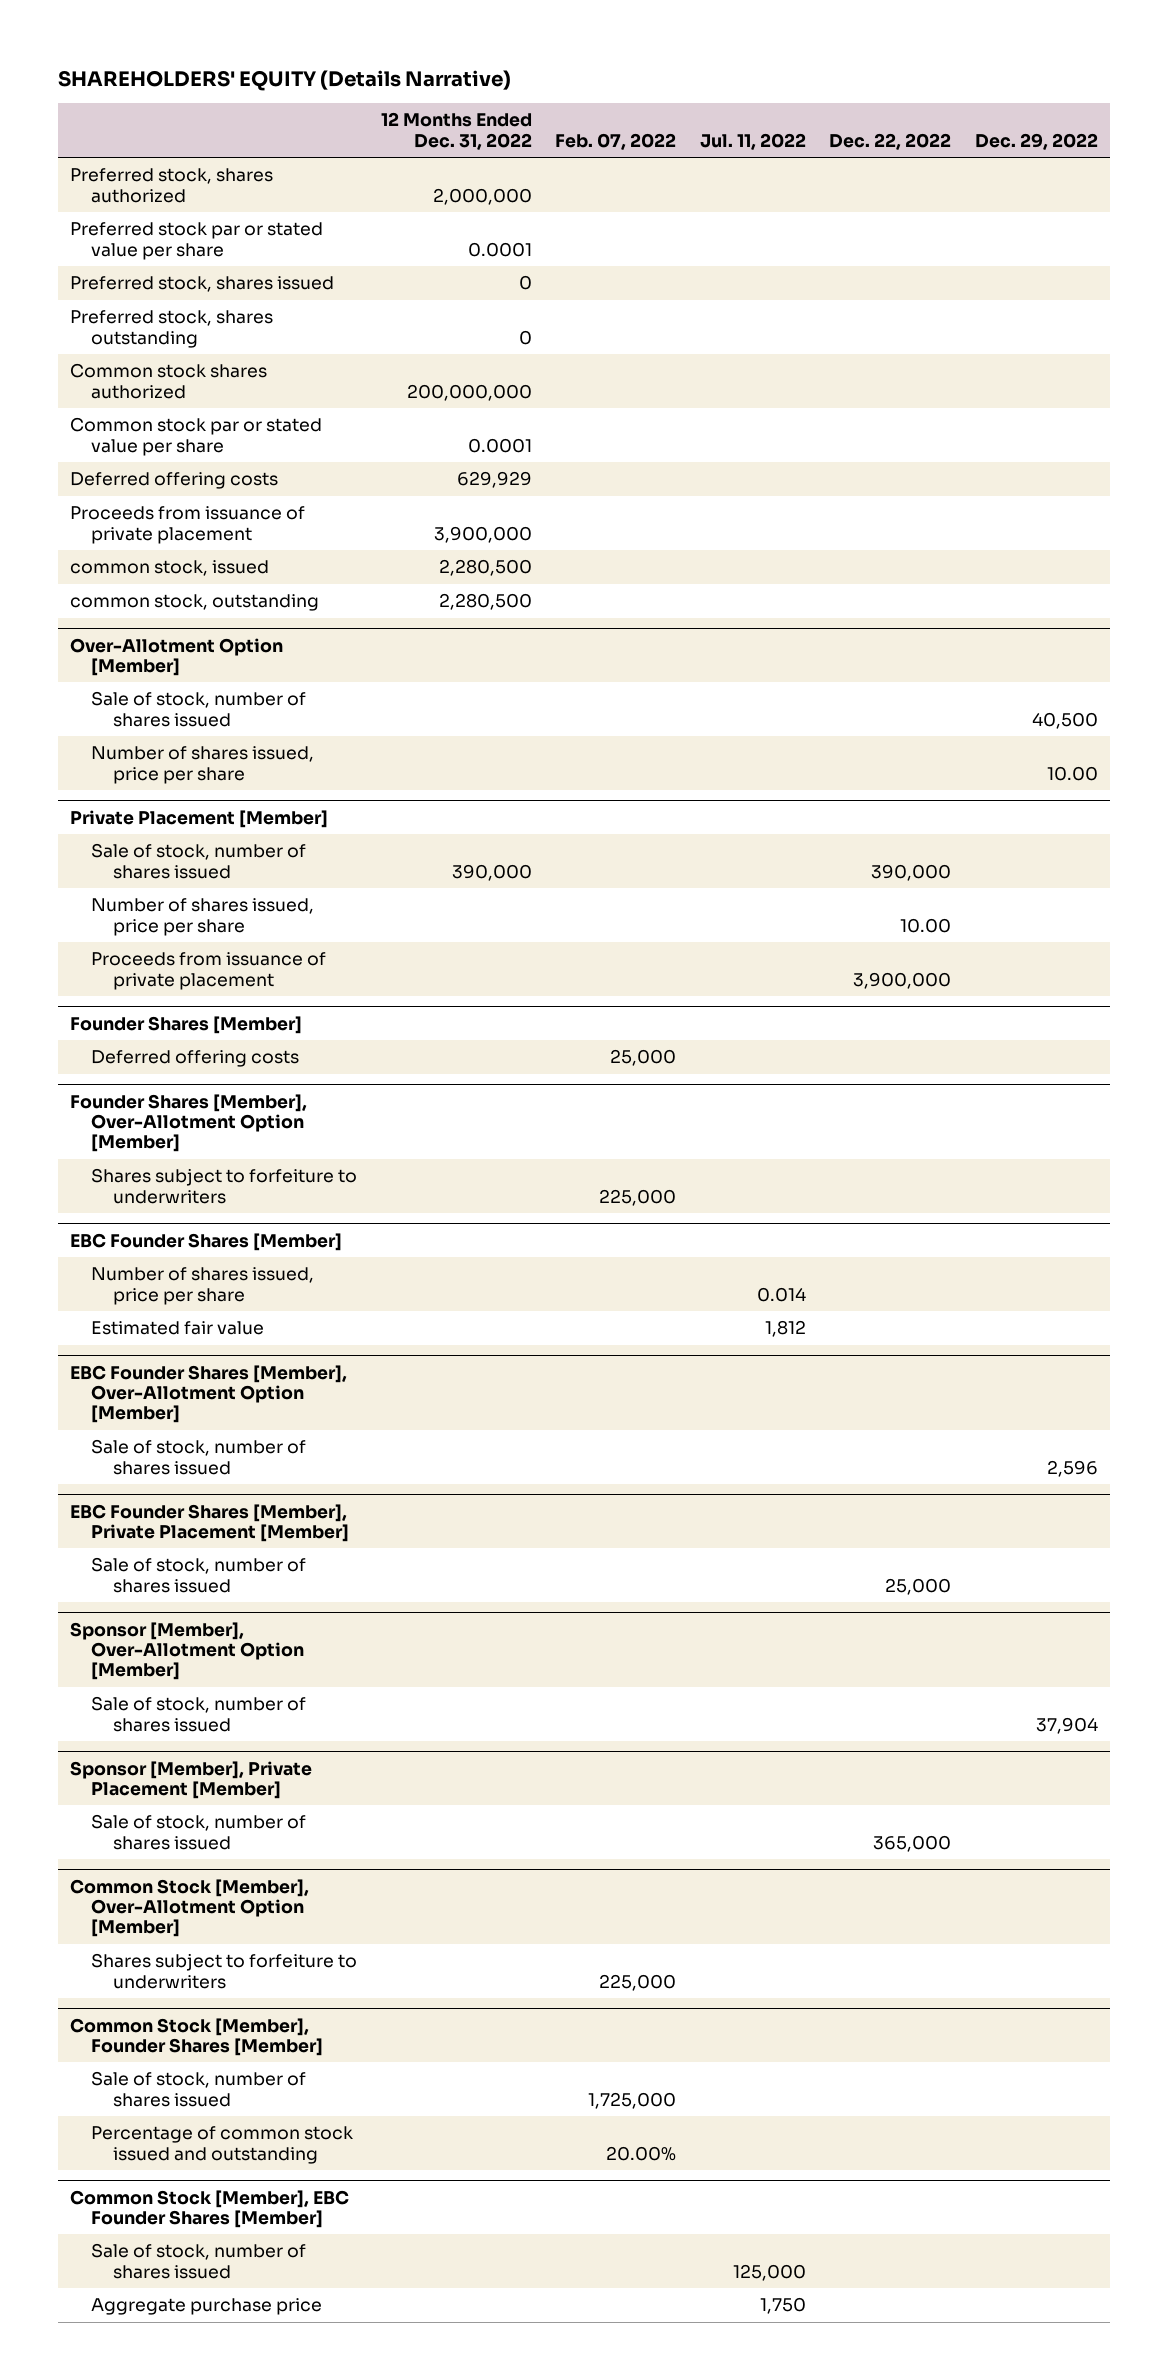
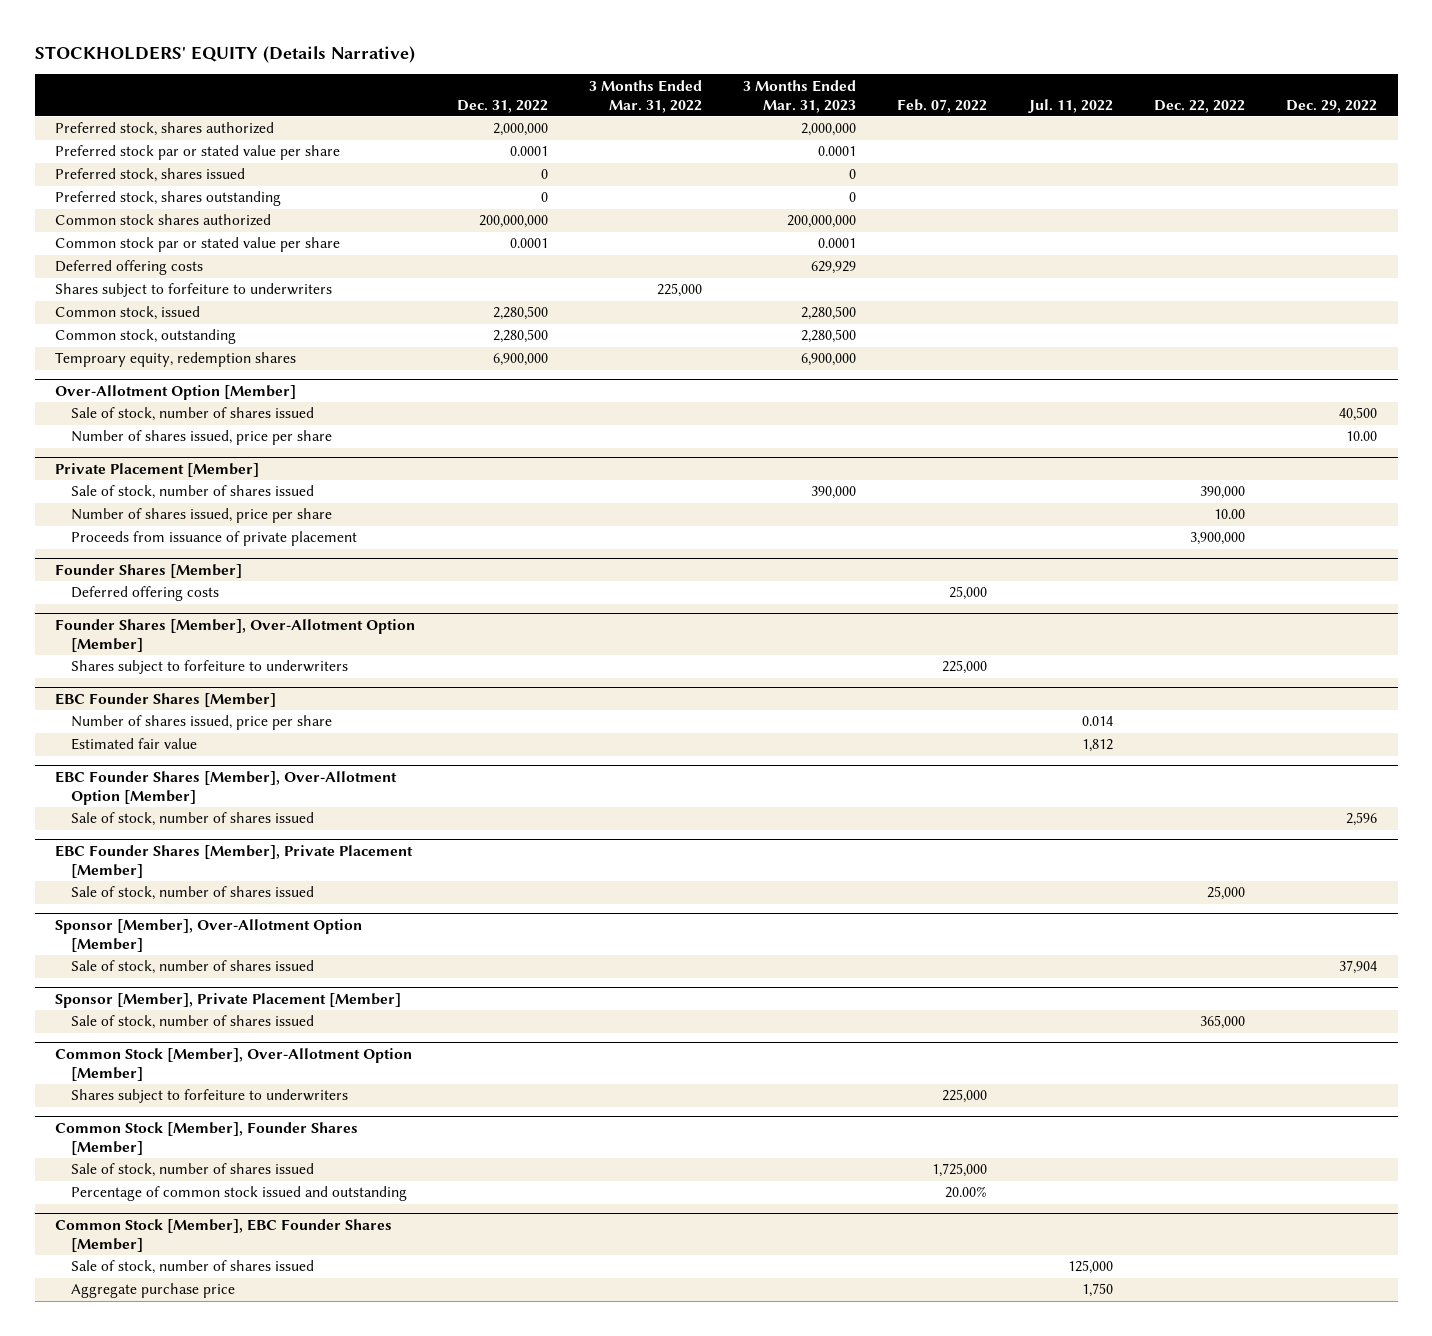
[58,69,512,91] SHAREHOLDERS' EQUITY (Details Narrative) -> [34,45,415,63] STOCKHOLDERS' EQUITY (Details Narrative)
[380,112,532,150] 12 Months Ended Dec. 31, 2022 -> none
none -> [456,99,548,113] Dec. 31, 2022
none -> [588,79,702,113] 3 Months Ended Mar. 31, 2022
none -> [743,79,857,113] 3 Months Ended Mar. 31, 2023
[70,506,306,544] Proceeds from issuance of private placement -> none
none -> [55,283,333,298] Shares subject to forfeiture to underwriters
[70,560,270,577] common stock, issued -> [55,306,201,321] Common stock, issued
[70,594,320,612] common stock, outstanding -> [55,329,237,345] Common stock, outstanding
none -> [55,352,297,368] Temproary equity, redemption shares

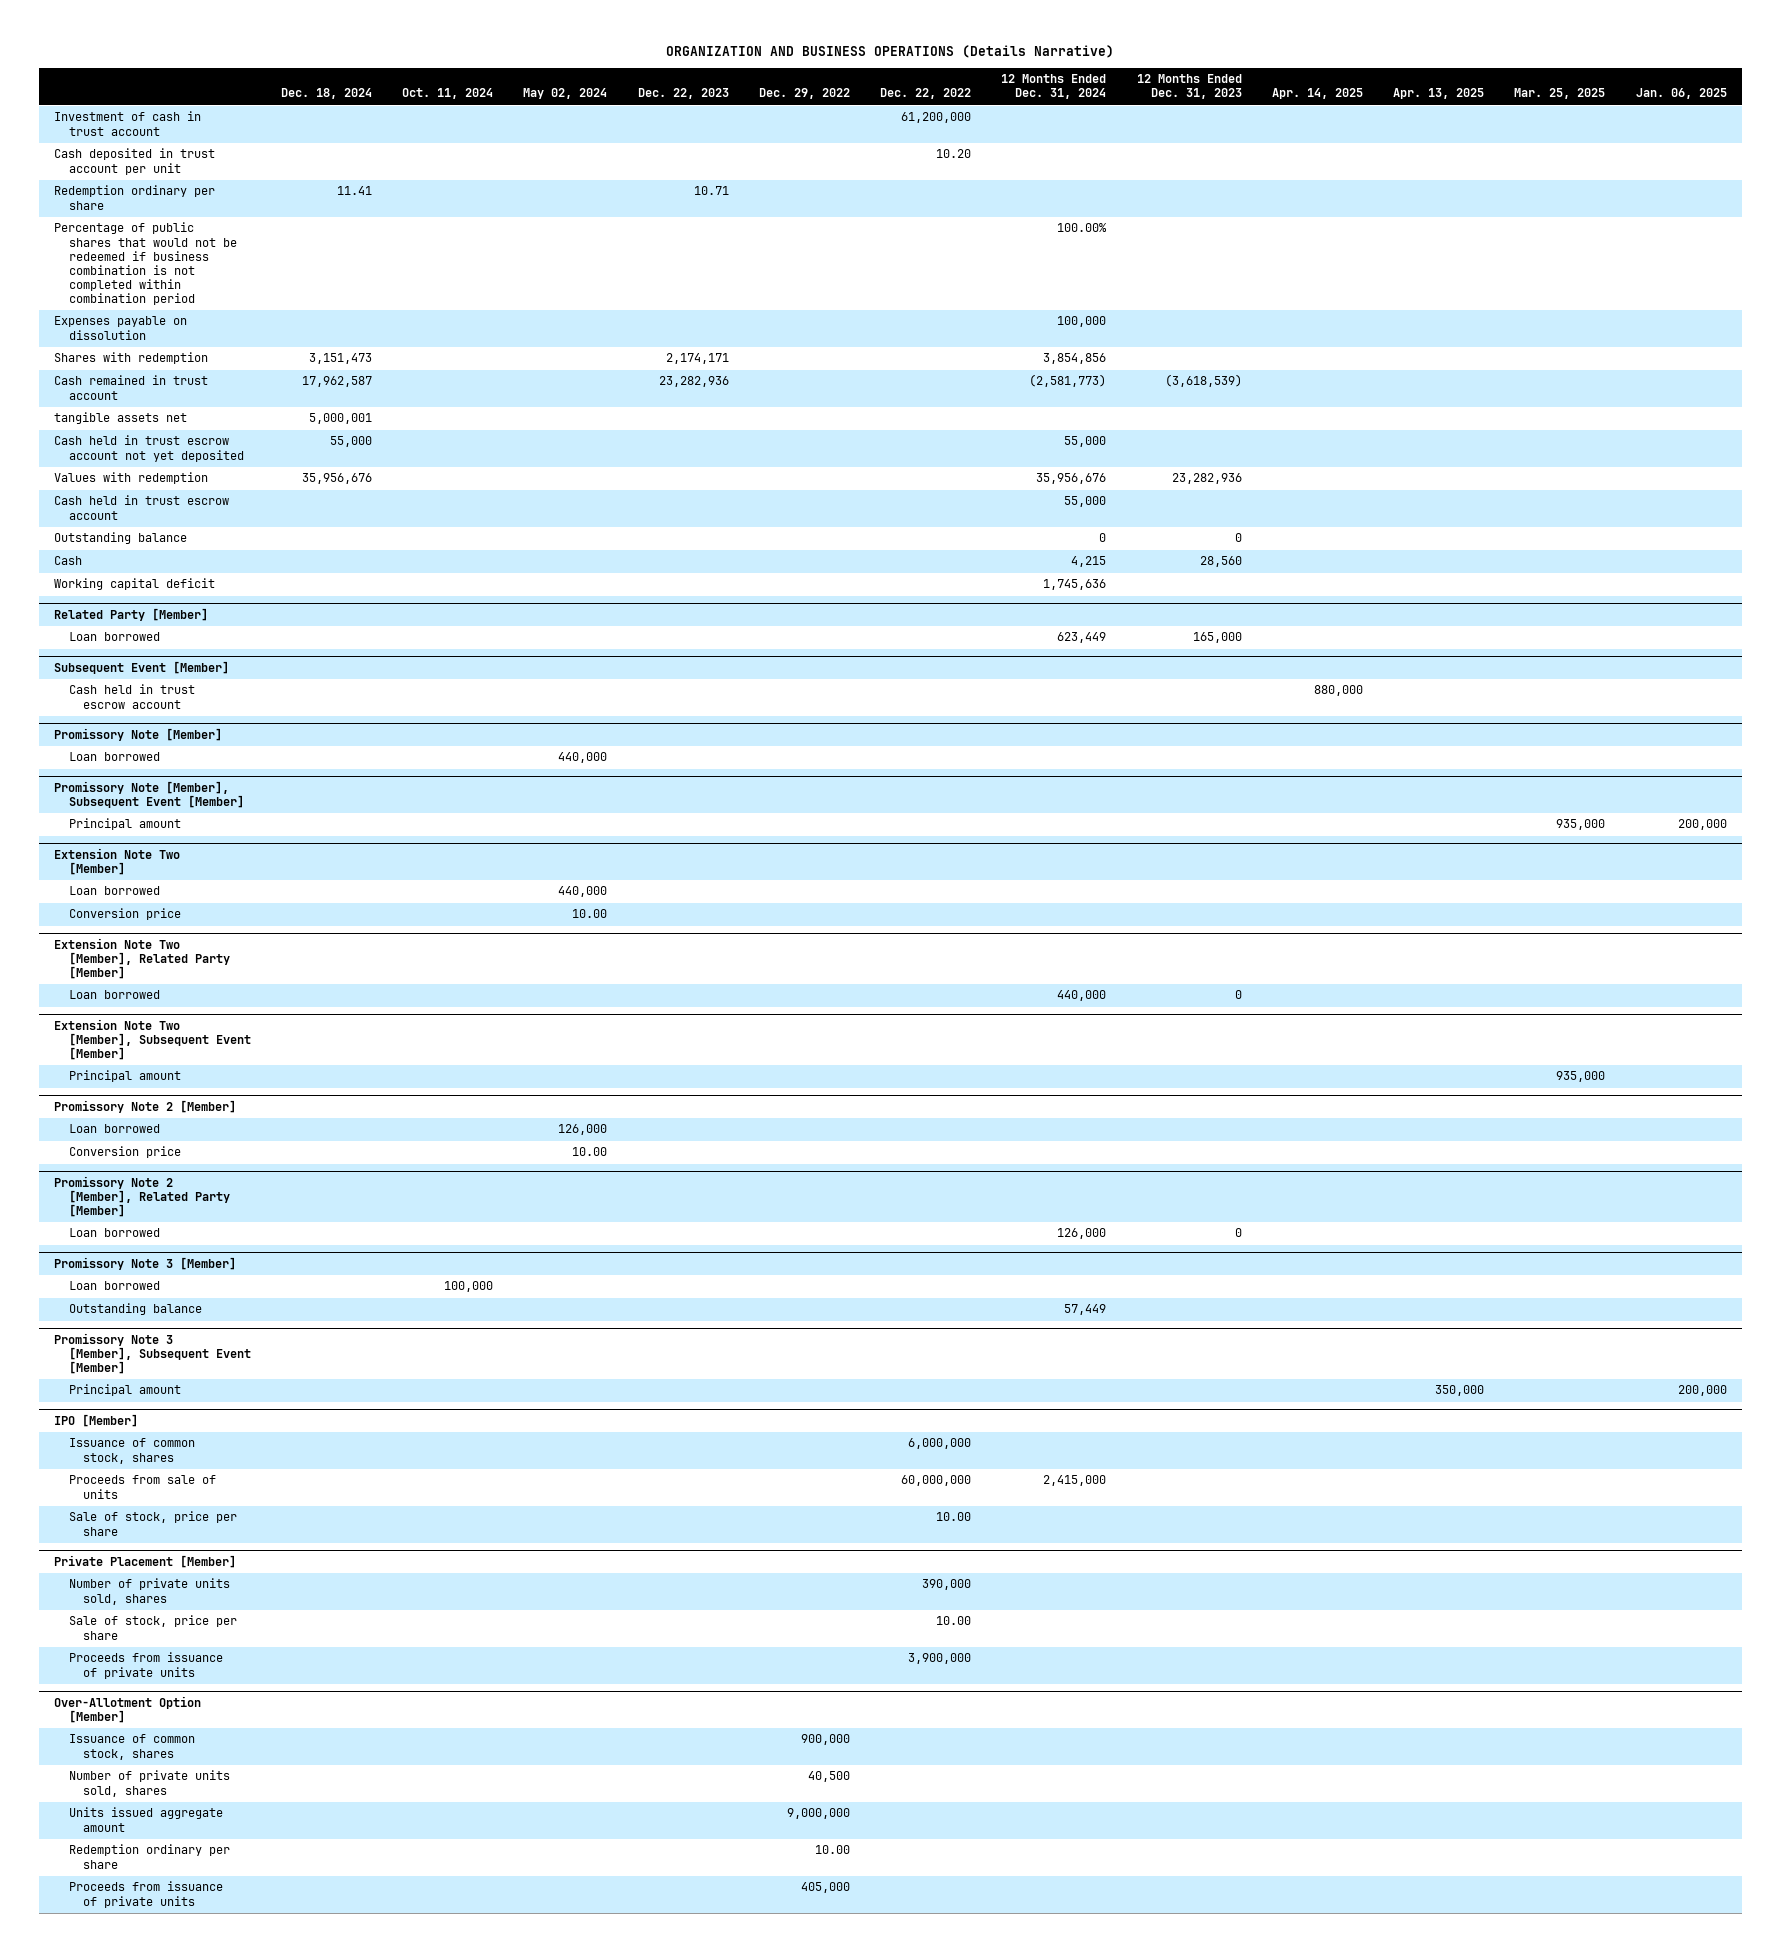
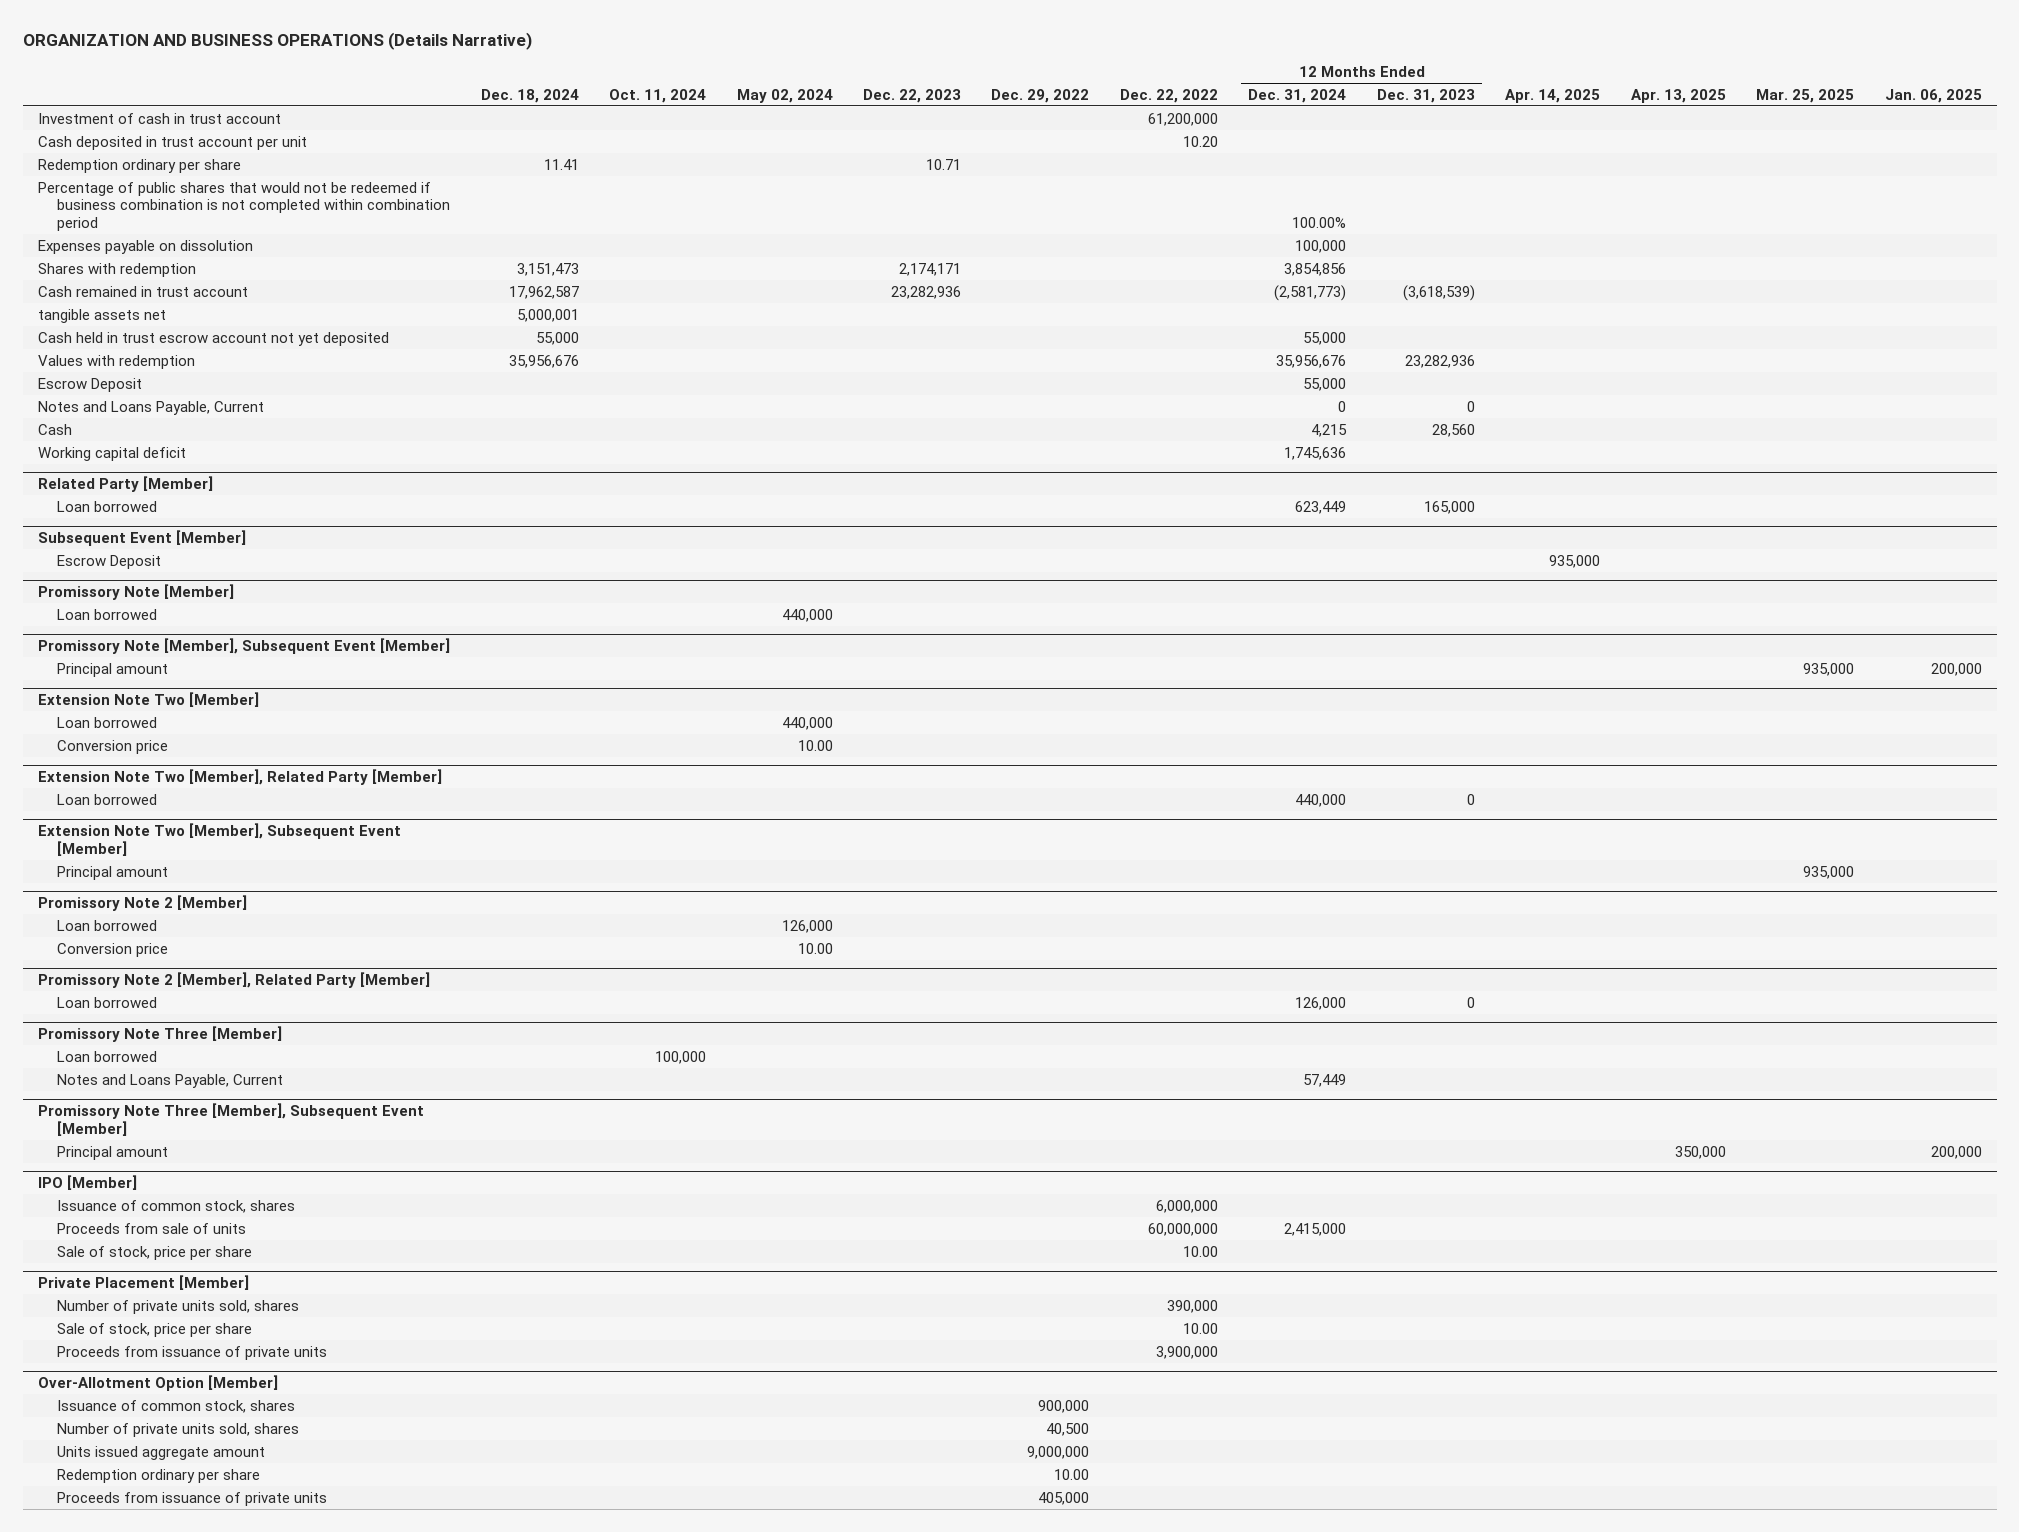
[53,495,229,520] Cash held in trust escrow account -> [37,377,142,392] Escrow Deposit
[53,532,187,545] Outstanding balance -> [37,400,264,415] Notes and Loans Payable, Current
[68,684,195,709] Cash held in trust escrow account -> none
none -> [57,554,162,569] Escrow Deposit
[53,1256,236,1270] Promissory Note 3 [Member] -> [37,1026,282,1043] Promissory Note Three [Member]
[68,1303,202,1316] Outstanding balance -> [57,1073,284,1088] Notes and Loans Payable, Current
[53,1332,251,1374] Promissory Note 3 [Member], Subsequent Event [Member] -> [37,1103,424,1136] Promissory Note Three [Member], Subsequent Event [Member]

